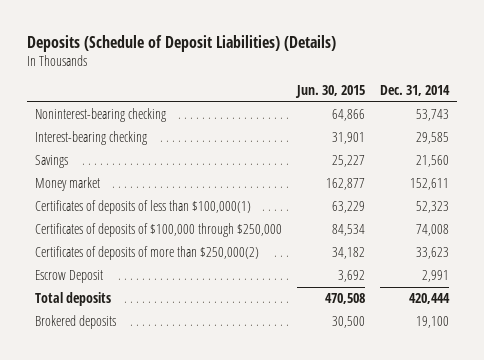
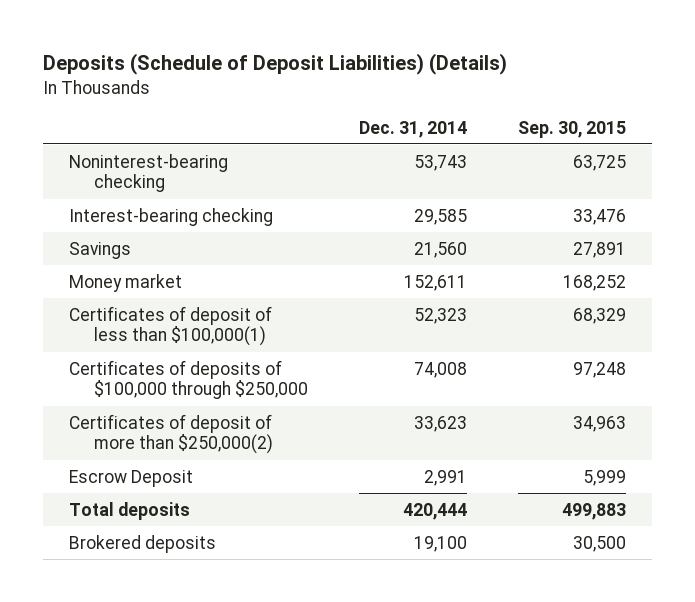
[294,85,365,99] Jun. 30, 2015 -> none
none -> [518,120,627,138] Sep. 30, 2015
[34,200,251,215] Certificates of deposits of less than $100,000(1) -> [68,305,272,347] Certificates of deposit of less than $100,000(1)
[34,246,259,261] Certificates of deposits of more than $250,000(2) -> [68,413,273,455] Certificates of deposit of more than $250,000(2)

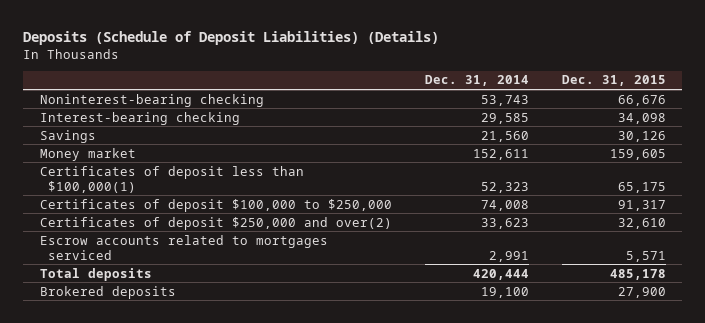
[518,120,627,138] Sep. 30, 2015 -> none
none -> [561,75,666,87] Dec. 31, 2015
[68,305,272,347] Certificates of deposit of less than $100,000(1) -> [39,165,304,193] Certificates of deposit less than $100,000(1)
[68,359,308,400] Certificates of deposits of $100,000 through $250,000 -> [39,198,392,212] Certificates of deposit $100,000 to $250,000
[68,413,273,455] Certificates of deposit of more than $250,000(2) -> [39,216,392,230] Certificates of deposit $250,000 and over(2)
[68,469,193,487] Escrow Deposit -> [39,234,328,260] Escrow accounts related to mortgages serviced

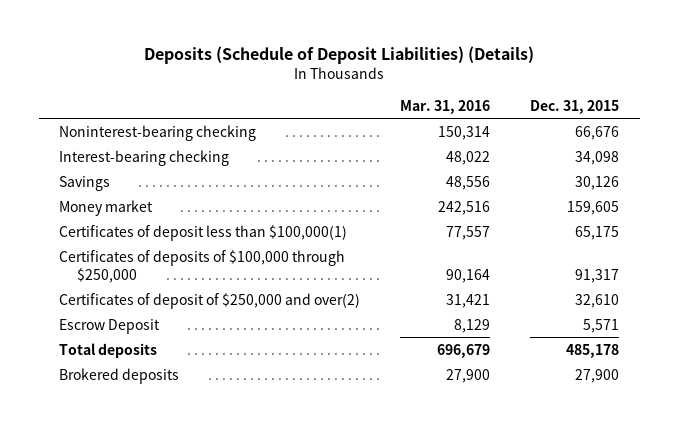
[424,75,529,87] Dec. 31, 2014 -> none
none -> [400,99,491,114] Mar. 31, 2016
[39,198,392,212] Certificates of deposit $100,000 to $250,000 -> [58,249,345,283] Certificates of deposits of $100,000 through $250,000
[39,216,392,230] Certificates of deposit $250,000 and over(2) -> [58,292,360,309] Certificates of deposit of $250,000 and over(2)
[39,234,328,260] Escrow accounts related to mortgages serviced -> [58,318,160,334] Escrow Deposit

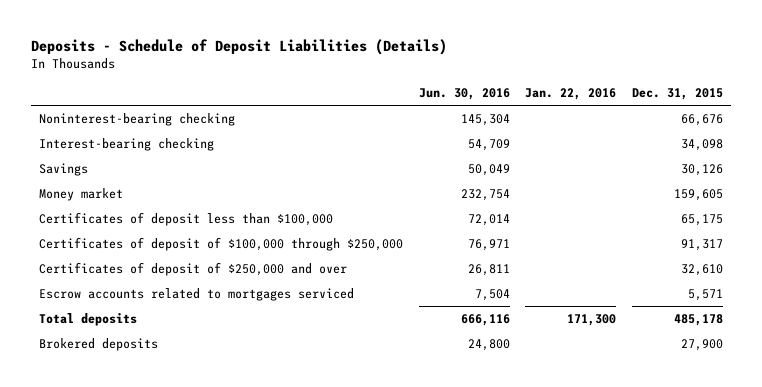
[144,46,535,65] Deposits (Schedule of Deposit Liabilities) (Details) -> [31,38,448,55] Deposits - Schedule of Deposit Liabilities (Details)
[400,99,491,114] Mar. 31, 2016 -> none
none -> [418,88,510,101] Jun. 30, 2016
none -> [525,88,617,101] Jan. 22, 2016
[58,224,347,241] Certificates of deposit less than $100,000(1) -> [38,211,333,226] Certificates of deposit less than $100,000
[58,249,345,283] Certificates of deposits of $100,000 through $250,000 -> [38,236,403,251] Certificates of deposit of $100,000 through $250,000
[58,292,360,309] Certificates of deposit of $250,000 and over(2) -> [38,261,347,276] Certificates of deposit of $250,000 and over
[58,318,160,334] Escrow Deposit -> [38,287,354,301] Escrow accounts related to mortgages serviced

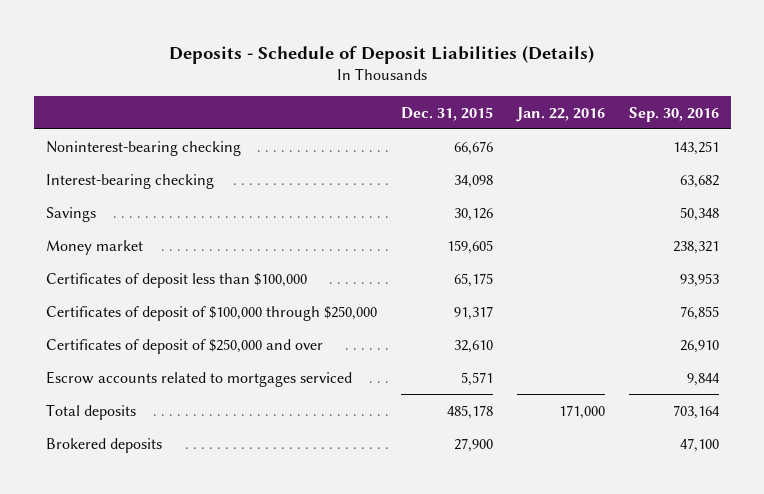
[418,88,510,101] Jun. 30, 2016 -> none
none -> [628,106,719,122] Sep. 30, 2016
[567,313,617,326] 171,300 -> [558,404,605,419] 171,000

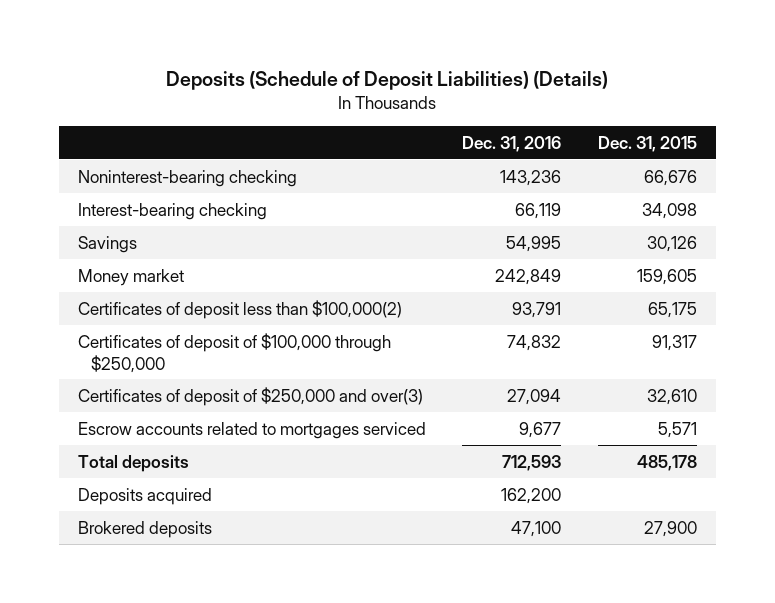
[169,44,595,64] Deposits - Schedule of Deposit Liabilities (Details) -> [166,70,609,90] Deposits (Schedule of Deposit Liabilities) (Details)
[515,106,605,122] Jan. 22, 2016 -> none
[628,106,719,122] Sep. 30, 2016 -> none
none -> [462,135,562,152] Dec. 31, 2016
[45,272,307,288] Certificates of deposit less than $100,000 -> [77,299,402,319] Certificates of deposit less than $100,000(2)
[45,338,323,354] Certificates of deposit of $250,000 and over -> [77,386,423,406] Certificates of deposit of $250,000 and over(3)
none -> [77,487,212,505] Deposits acquired

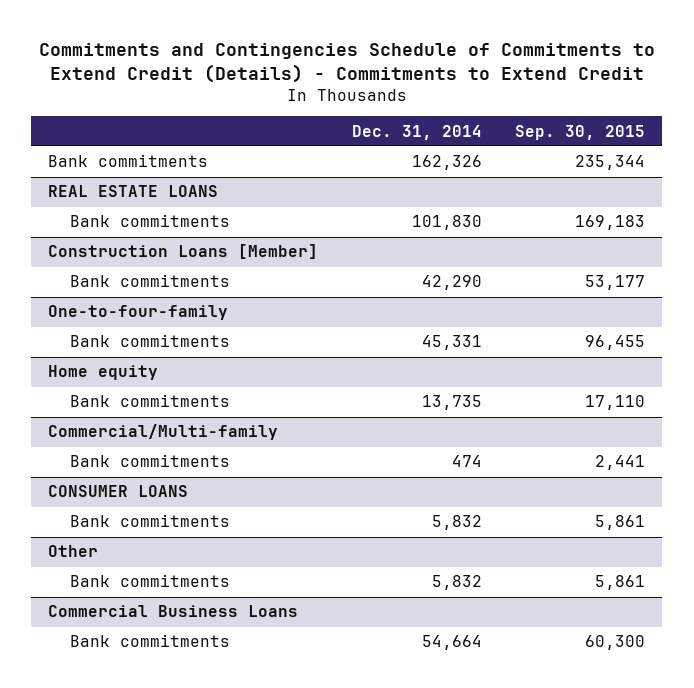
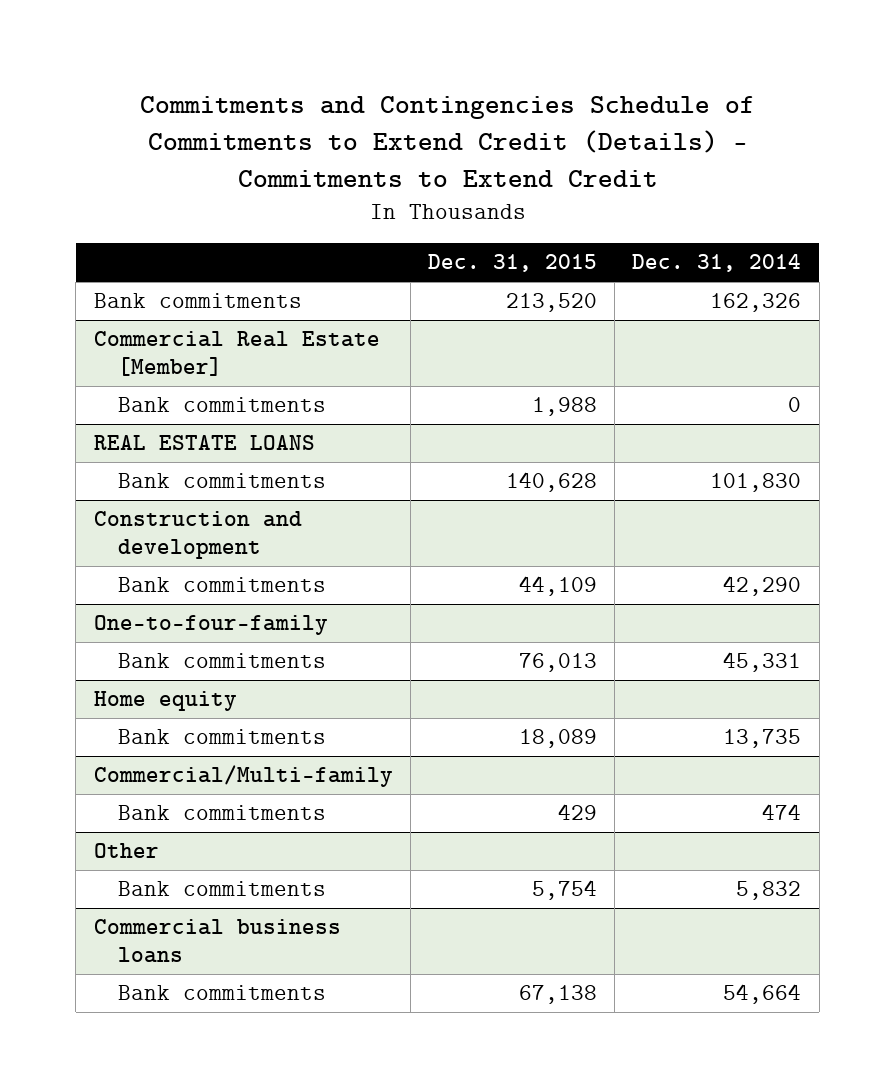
[515,124,646,140] Sep. 30, 2015 -> none
none -> [428,254,598,273] Dec. 31, 2015
none -> [93,331,380,376] Commercial Real Estate [Member]
none -> [118,397,327,413] Bank commitments
[48,244,319,260] Construction Loans [Member] -> [93,511,302,559] Construction and development
[48,485,189,498] CONSUMER LOANS -> none
[69,514,230,528] Bank commitments -> none
[48,605,299,618] Commercial Business Loans -> [93,919,341,963] Commercial business loans

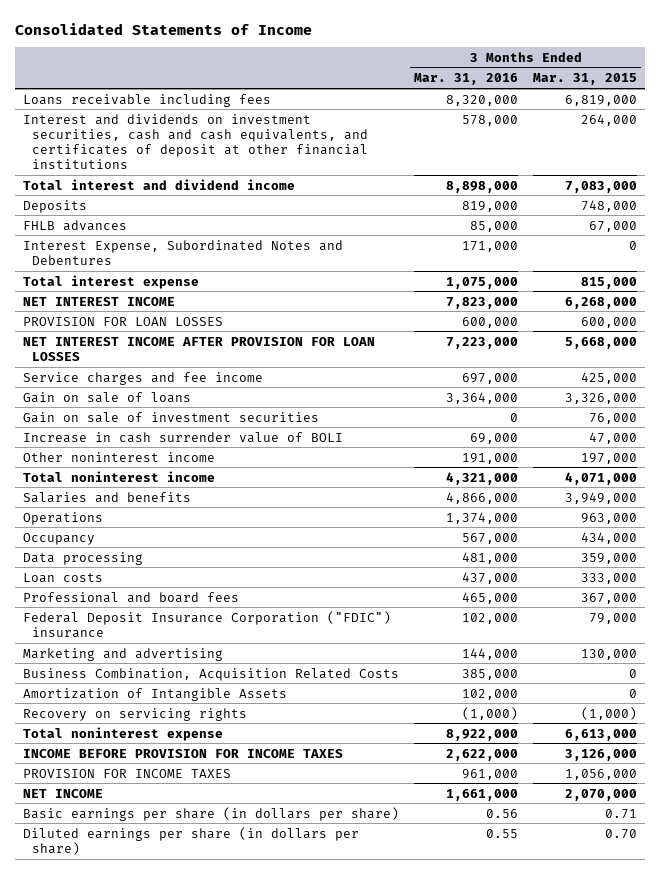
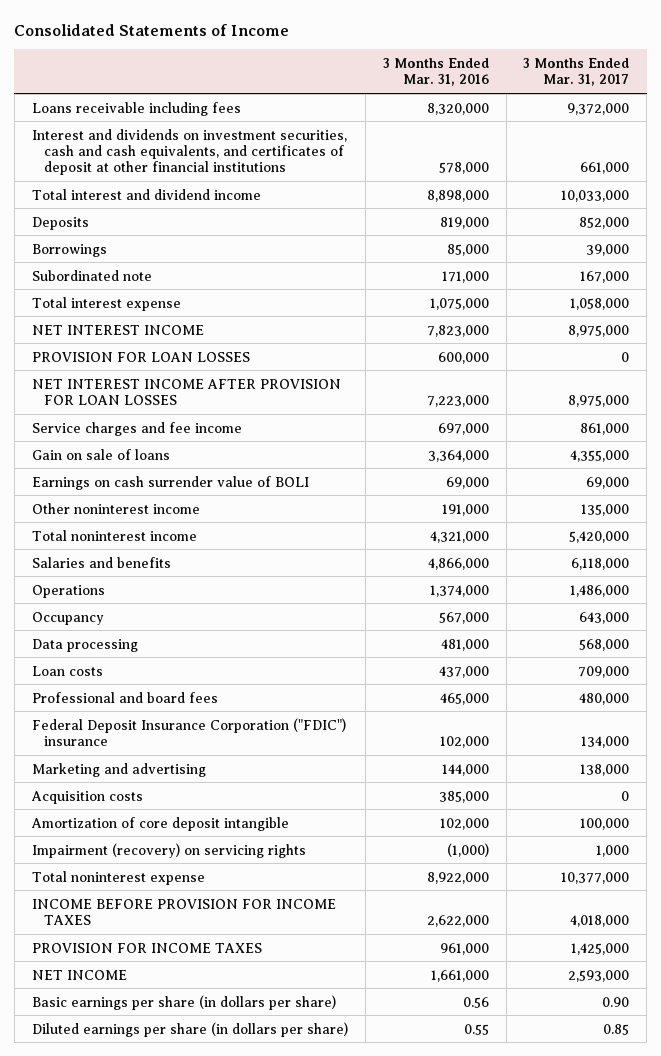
[533,73,638,86] Mar. 31, 2015 -> none
none -> [523,57,630,87] 3 Months Ended Mar. 31, 2017
[22,219,127,231] FHLB advances -> [31,243,107,257] Borrowings
[22,239,343,265] Interest Expense, Subordinated Notes and Debentures -> [31,269,152,281] Subordinated note
[22,411,319,423] Gain on sale of investment securities -> none
[22,431,343,443] Increase in cash surrender value of BOLI -> [31,475,309,490] Earnings on cash surrender value of BOLI
[22,667,399,681] Business Combination, Acquisition Related Costs -> [30,790,143,804] Acquisition costs
[22,687,287,701] Amortization of Intangible Assets -> [30,816,289,831] Amortization of core deposit intangible
[22,707,247,721] Recovery on servicing rights -> [31,842,306,858] Impairment (recovery) on servicing rights

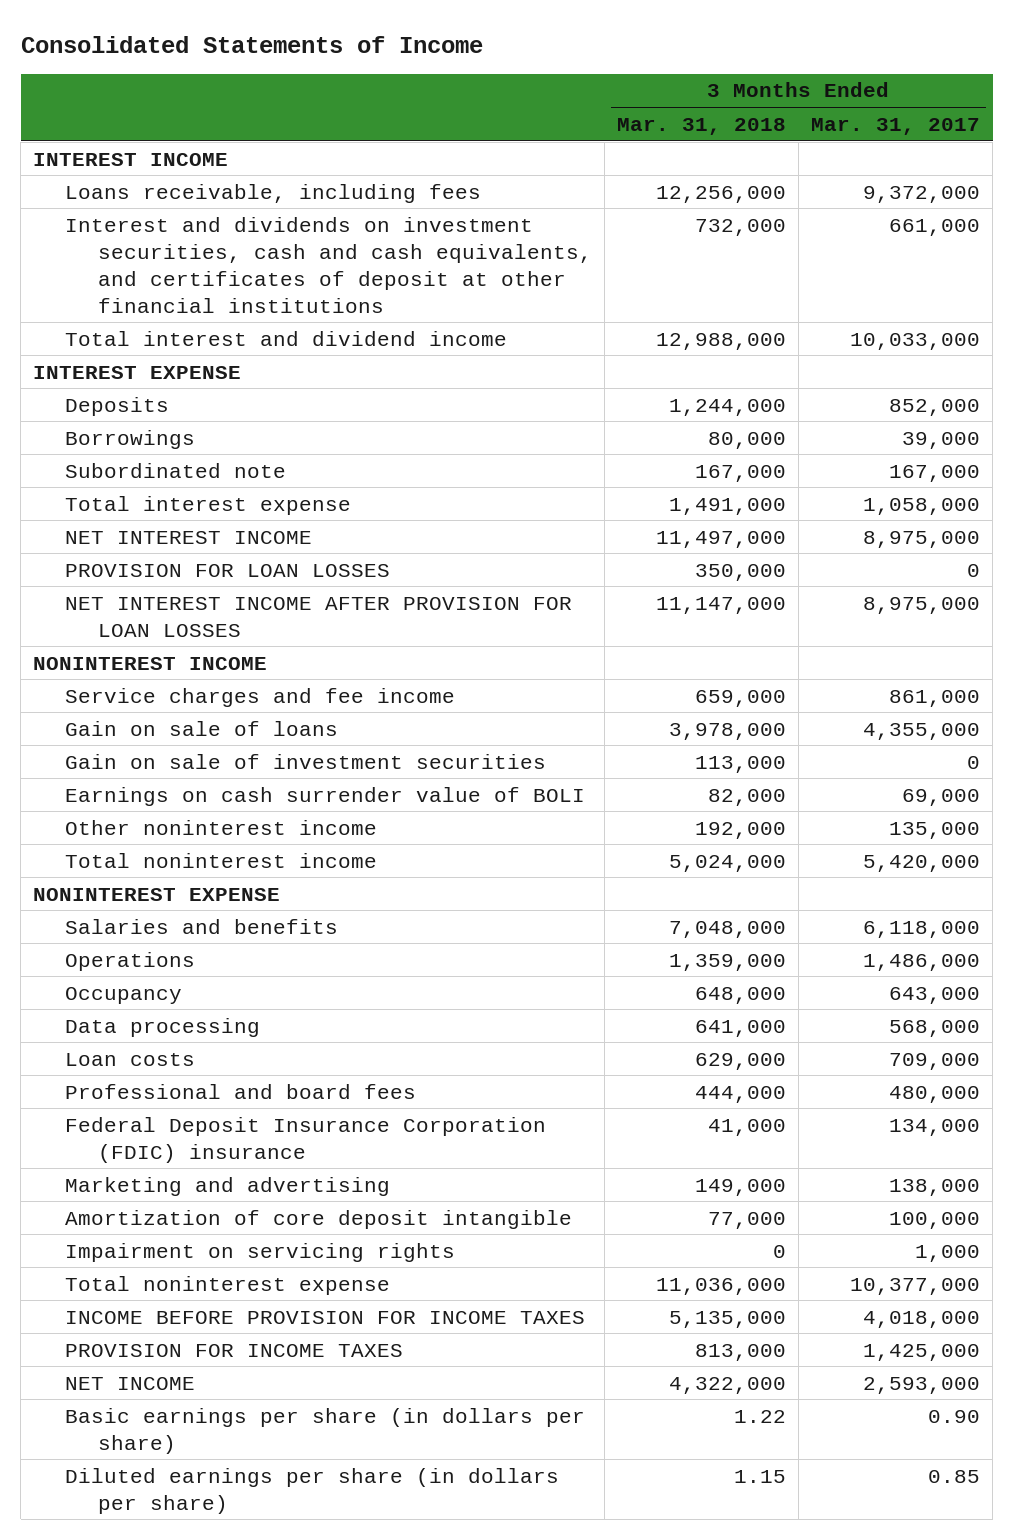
[382,57,489,87] 3 Months Ended Mar. 31, 2016 -> none
none -> [616,117,786,135] Mar. 31, 2018
none -> [33,152,229,166] INTEREST INCOME
[31,101,241,116] Loans receivable including fees -> [65,183,482,203] Loans receivable, including fees
none -> [33,365,242,379] INTEREST EXPENSE
none -> [33,656,268,670] NONINTEREST INCOME
none -> [65,753,547,769] Gain on sale of investment securities
none -> [33,887,281,901] NONINTEREST EXPENSE
[31,717,346,746] Federal Deposit Insurance Corporation ("FDIC") insurance -> [65,1116,547,1163] Federal Deposit Insurance Corporation (FDIC) insurance
[30,790,143,804] Acquisition costs -> none
[31,842,306,858] Impairment (recovery) on servicing rights -> [65,1242,456,1262] Impairment on servicing rights

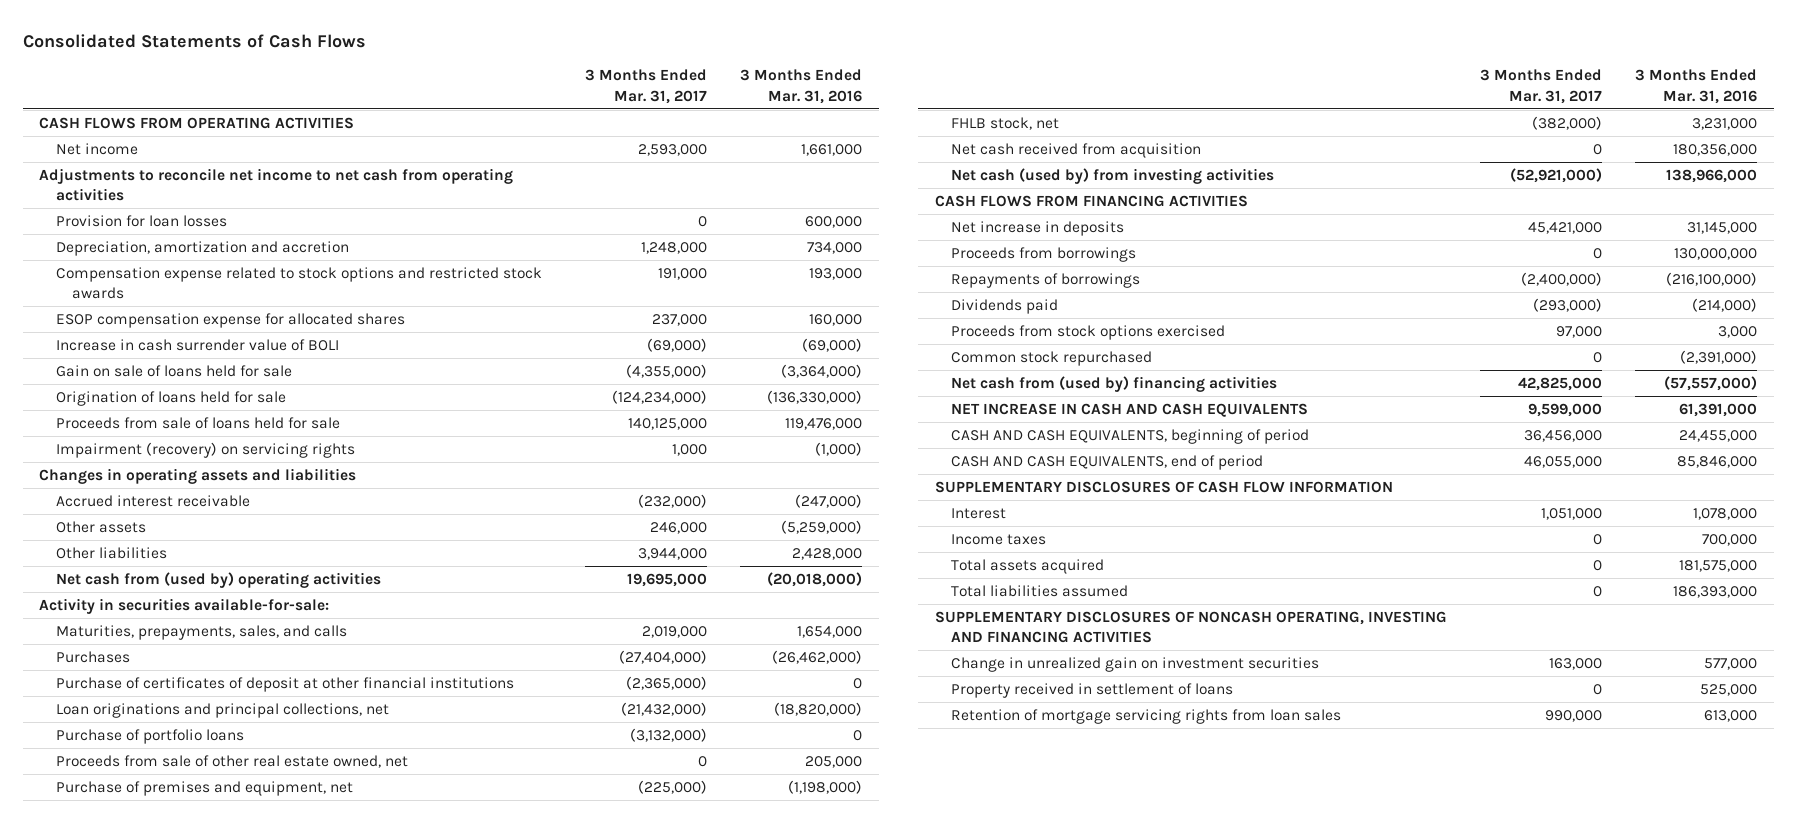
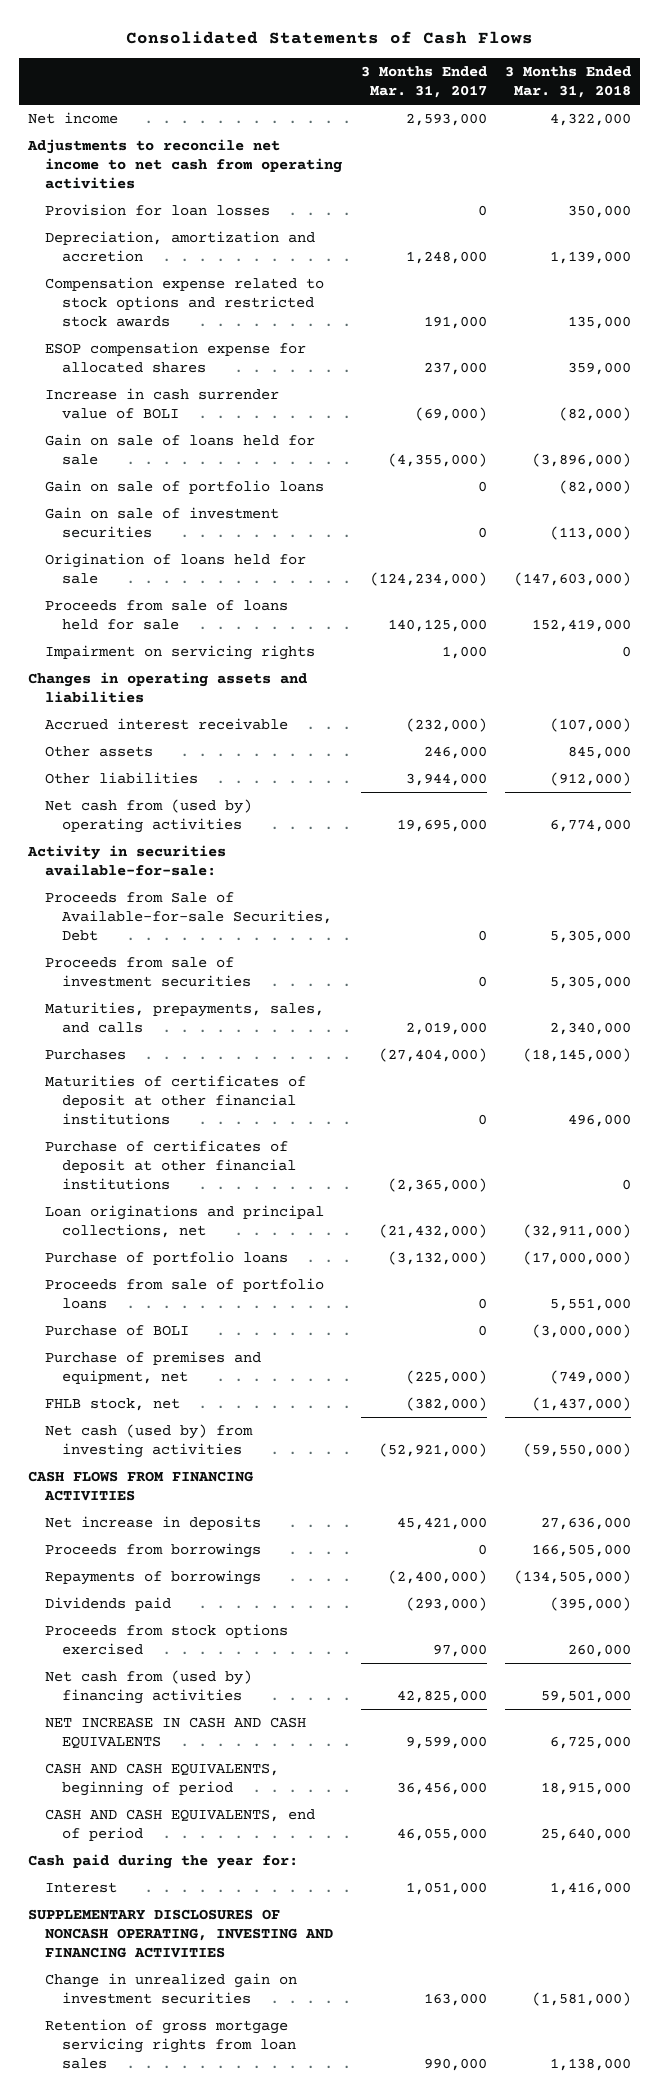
[740,69,863,104] 3 Months Ended Mar. 31, 2016 -> none
none -> [505,66,632,99] 3 Months Ended Mar. 31, 2018
[39,116,355,129] CASH FLOWS FROM OPERATING ACTIVITIES -> none
none -> [45,479,325,494] Gain on sale of portfolio loans
none -> [45,506,280,538] Gain on sale of investment securities
[55,441,355,458] Impairment (recovery) on servicing rights -> [45,644,316,660] Impairment on servicing rights
none -> [45,891,333,942] Proceeds from Sale of Available-for-sale Securities, Debt
none -> [45,956,252,987] Proceeds from sale of investment securities
none -> [45,1074,307,1126] Maturities of certificates of deposit at other financial institutions
[55,754,408,768] Proceeds from sale of other real estate owned, net -> none
none -> [45,1277,325,1309] Proceeds from sale of portfolio loans
none -> [45,1324,190,1336] Purchase of BOLI
[950,142,1201,158] Net cash received from acquisition -> none
[950,350,1152,366] Common stock repurchased -> none
[934,480,1393,493] SUPPLEMENTARY DISCLOSURES OF CASH FLOW INFORMATION -> none
none -> [28,1853,299,1869] Cash paid during the year for:
[950,533,1046,545] Income taxes -> none
[950,558,1104,574] Total assets acquired -> none
[950,584,1128,597] Total liabilities assumed -> none
[950,682,1233,698] Property received in settlement of loans -> none
[950,708,1341,724] Retention of mortgage servicing rights from loan sales -> [45,2018,297,2070] Retention of gross mortgage servicing rights from loan sales

